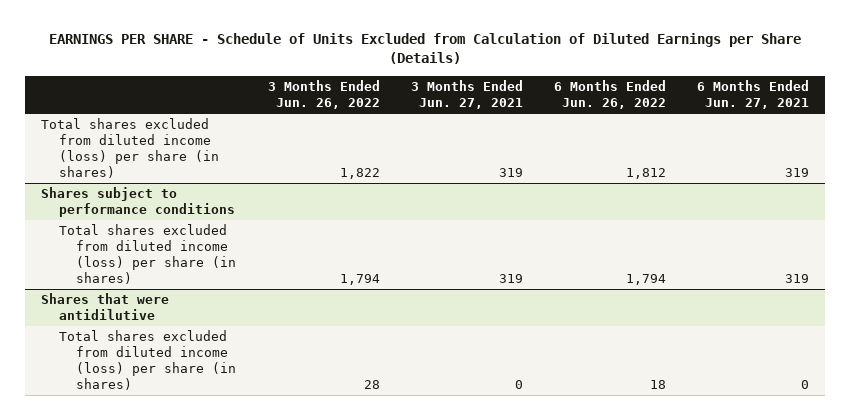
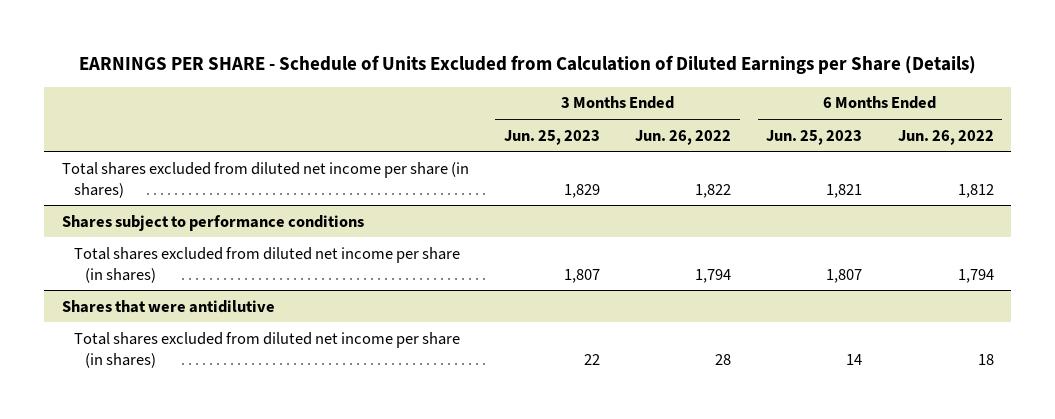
[410,80,523,109] 3 Months Ended Jun. 27, 2021 -> none
[697,80,810,109] 6 Months Ended Jun. 27, 2021 -> none
none -> [503,129,600,145] Jun. 25, 2023
none -> [766,129,863,145] Jun. 25, 2023
[40,118,219,178] Total shares excluded from diluted income (loss) per share (in shares) -> [61,161,469,198] Total shares excluded from diluted net income per share (in shares)
[58,224,237,284] Total shares excluded from diluted income (loss) per share (in shares) -> [73,246,460,283] Total shares excluded from diluted net income per share (in shares)
[58,330,237,390] Total shares excluded from diluted income (loss) per share (in shares) -> [73,331,460,368] Total shares excluded from diluted net income per share (in shares)

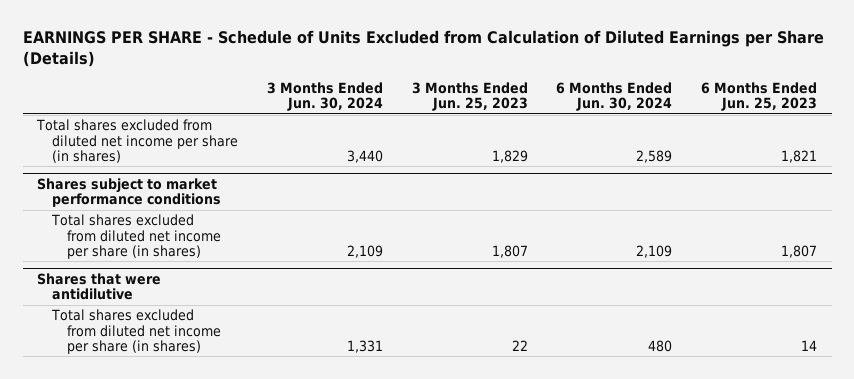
[635,129,732,145] Jun. 26, 2022 -> none
[897,129,994,145] Jun. 26, 2022 -> none
none -> [266,81,383,112] 3 Months Ended Jun. 30, 2024
none -> [556,81,673,112] 6 Months Ended Jun. 30, 2024
[61,214,364,231] Shares subject to performance conditions -> [36,177,221,208] Shares subject to market performance conditions

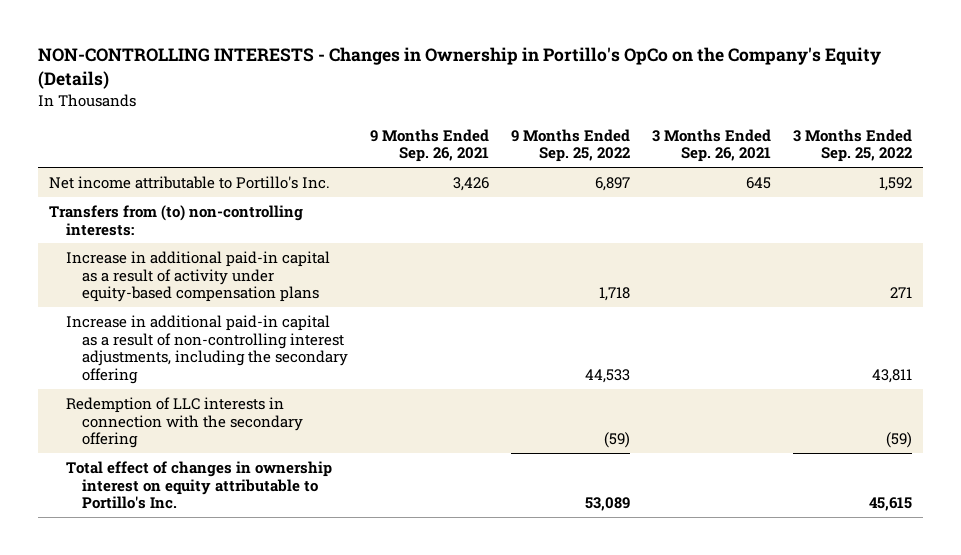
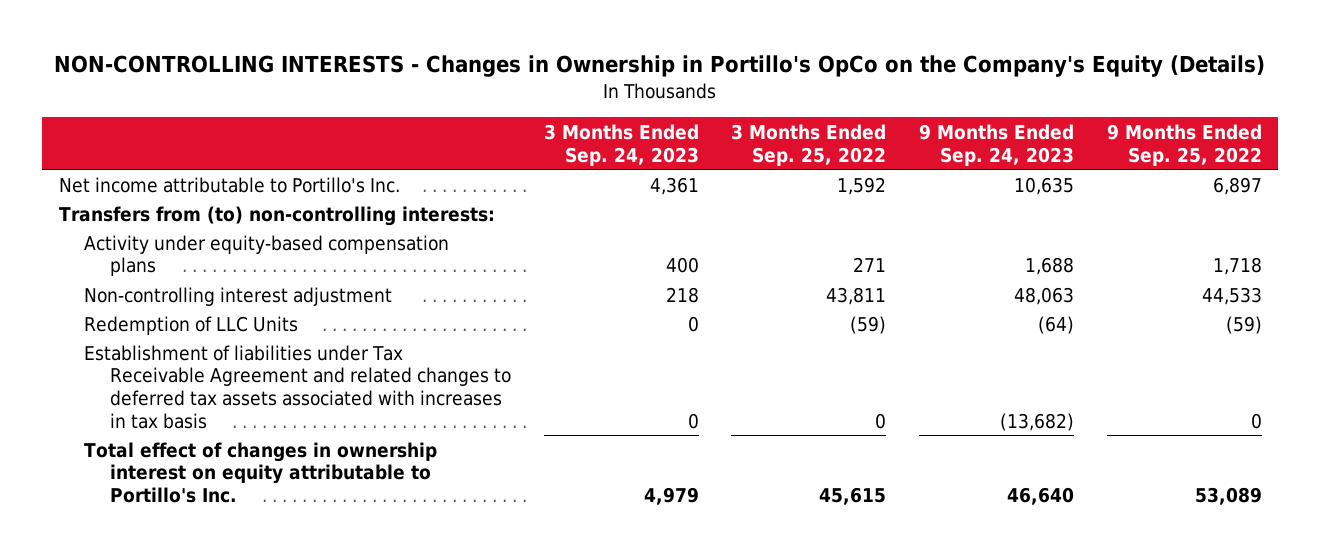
[370,128,490,163] 9 Months Ended Sep. 26, 2021 -> none
[652,128,772,163] 3 Months Ended Sep. 26, 2021 -> none
none -> [543,123,699,166] 3 Months Ended Sep. 24, 2023
none -> [919,123,1075,166] 9 Months Ended Sep. 24, 2023
[65,250,330,303] Increase in additional paid-in capital as a result of activity under equity-based compensation plans -> [84,234,450,277] Activity under equity-based compensation plans
[65,314,349,384] Increase in additional paid-in capital as a result of non-controlling interest adjustments, including the secondary offering -> [84,286,393,306] Non-controlling interest adjustment
[65,396,304,449] Redemption of LLC interests in connection with the secondary offering -> [84,315,299,335] Redemption of LLC Units
none -> [84,344,512,429] Establishment of liabilities under Tax Receivable Agreement and related changes to deferred tax assets associated with increases in tax basis

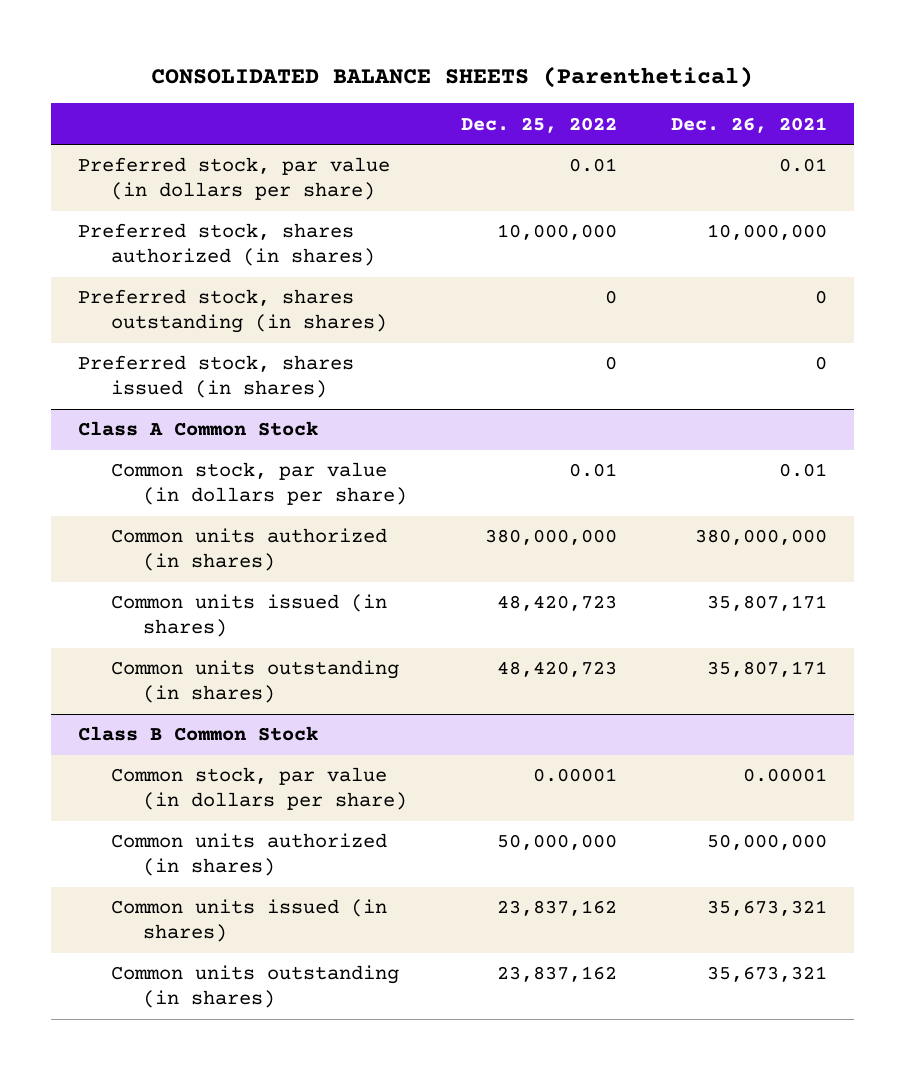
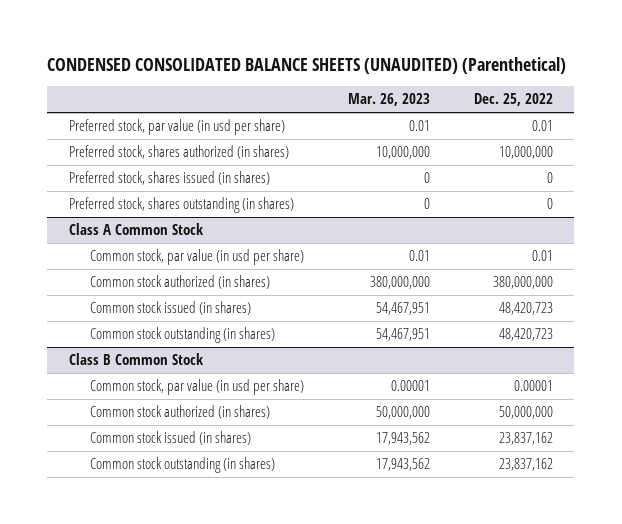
[151,65,754,88] CONSOLIDATED BALANCE SHEETS (Parenthetical) -> [47,56,567,74] CONDENSED CONSOLIDATED BALANCE SHEETS (UNAUDITED) (Parenthetical)
[670,116,827,133] Dec. 26, 2021 -> none
none -> [347,93,430,107] Mar. 26, 2023
[78,157,391,201] Preferred stock, par value (in dollars per share) -> [69,119,286,136] Preferred stock, par value (in usd per share)
[78,289,387,334] Preferred stock, shares outstanding (in shares) -> [69,197,295,214] Preferred stock, shares outstanding (in shares)
[110,462,408,506] Common stock, par value (in dollars per share) -> [90,249,305,266] Common stock, par value (in usd per share)
[110,528,387,572] Common units authorized (in shares) -> [90,275,271,290] Common stock authorized (in shares)
[110,594,387,638] Common units issued (in shares) -> [90,301,252,316] Common stock issued (in shares)
[110,660,399,704] Common units outstanding (in shares) -> [90,327,276,344] Common stock outstanding (in shares)
[110,767,408,811] Common stock, par value (in dollars per share) -> [90,379,305,396] Common stock, par value (in usd per share)
[110,833,387,877] Common units authorized (in shares) -> [90,405,271,420] Common stock authorized (in shares)
[110,899,387,943] Common units issued (in shares) -> [90,431,252,446] Common stock issued (in shares)
[110,965,399,1009] Common units outstanding (in shares) -> [90,457,276,474] Common stock outstanding (in shares)

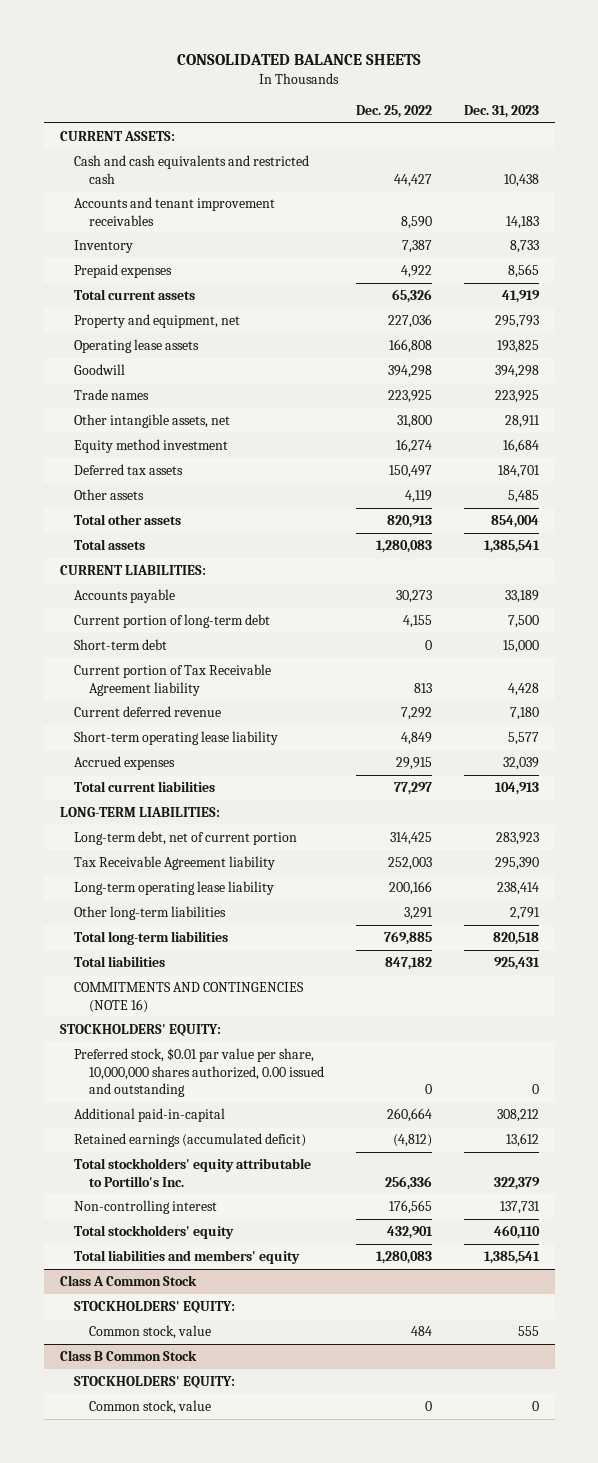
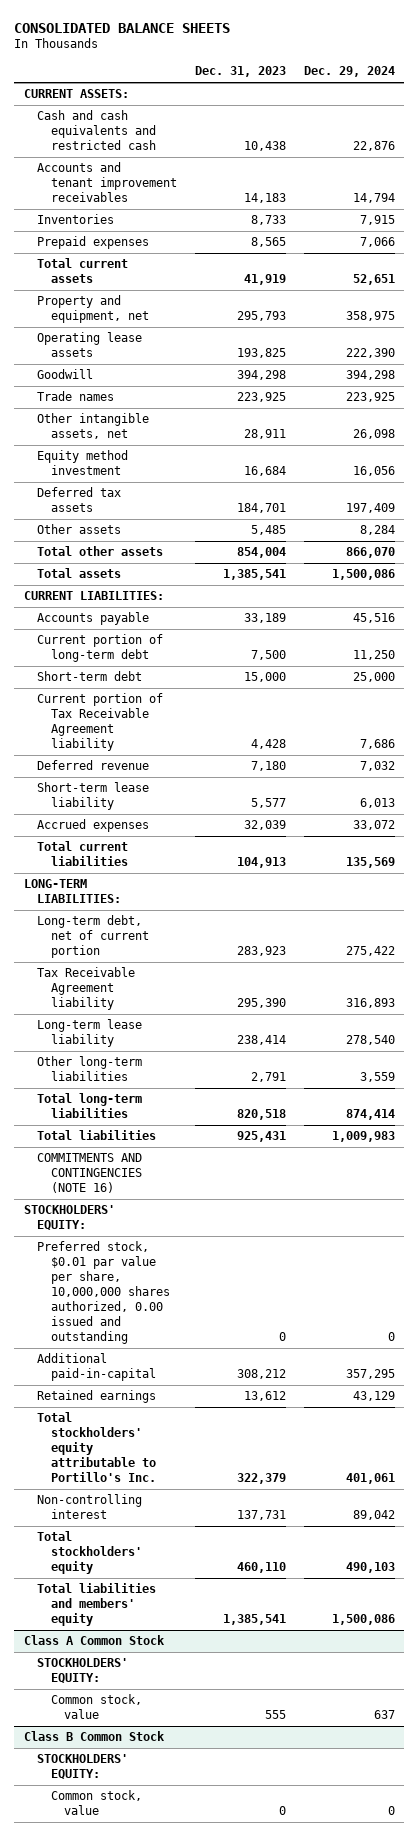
[356,105,433,119] Dec. 25, 2022 -> none
none -> [304,66,396,78] Dec. 29, 2024
[74,240,134,254] Inventory -> [37,214,115,225] Inventories
[74,706,222,718] Current deferred revenue -> [37,760,150,771] Deferred revenue
[74,731,279,746] Short-term operating lease liability -> [37,782,150,811] Short-term lease liability
[74,881,275,896] Long-term operating lease liability -> [37,1019,143,1048] Long-term lease liability
[74,1133,307,1148] Retained earnings (accumulated deficit) -> [37,1390,157,1404] Retained earnings

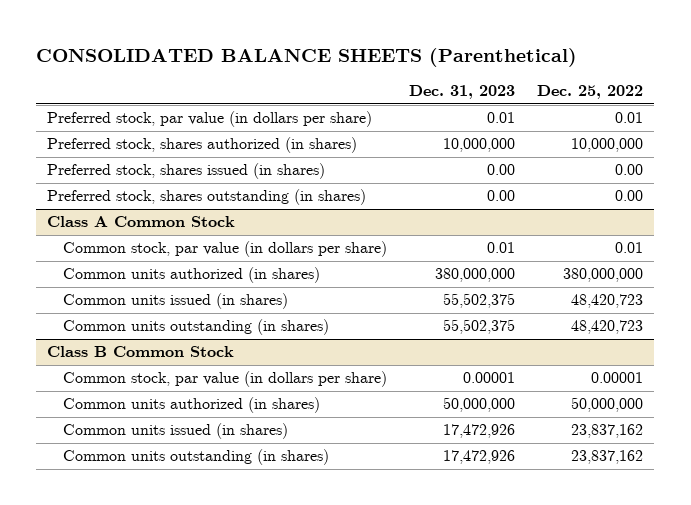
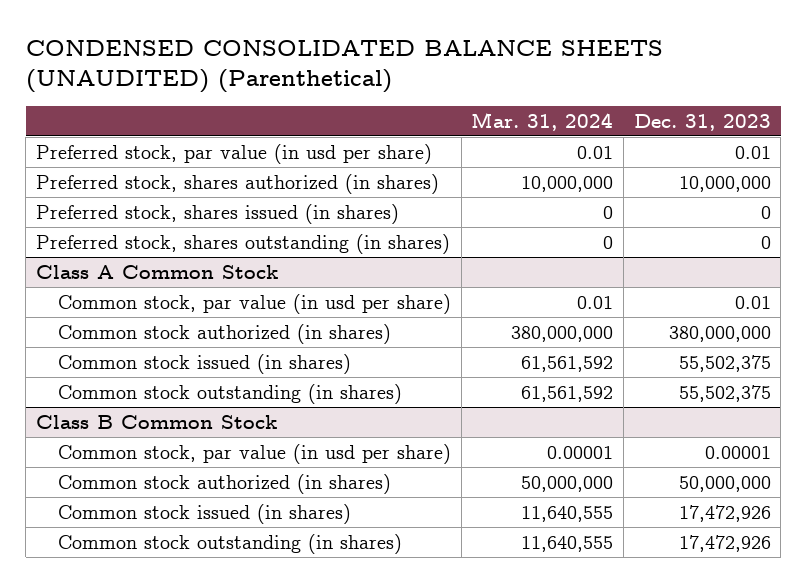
[36,47,578,67] CONSOLIDATED BALANCE SHEETS (Parenthetical) -> [25,40,663,94] CONDENSED CONSOLIDATED BALANCE SHEETS (UNAUDITED) (Parenthetical)
[537,85,644,100] Dec. 25, 2022 -> none
none -> [471,111,614,131] Mar. 31, 2024
[47,111,373,128] Preferred stock, par value (in dollars per share) -> [35,143,432,164] Preferred stock, par value (in usd per share)
[487,164,516,176] 0.00 -> [760,205,771,219] 0
[487,190,516,202] 0.00 -> [760,235,771,249] 0
[63,241,388,258] Common stock, par value (in dollars per share) -> [57,293,451,314] Common stock, par value (in usd per share)
[63,267,321,284] Common units authorized (in shares) -> [57,323,391,344] Common stock authorized (in shares)
[63,293,289,310] Common units issued (in shares) -> [57,353,351,374] Common stock issued (in shares)
[63,319,330,336] Common units outstanding (in shares) -> [57,383,402,404] Common stock outstanding (in shares)
[63,371,388,388] Common stock, par value (in dollars per share) -> [57,443,451,464] Common stock, par value (in usd per share)
[63,397,321,414] Common units authorized (in shares) -> [57,473,391,494] Common stock authorized (in shares)
[63,423,289,440] Common units issued (in shares) -> [57,503,351,524] Common stock issued (in shares)
[63,449,330,466] Common units outstanding (in shares) -> [57,533,402,554] Common stock outstanding (in shares)

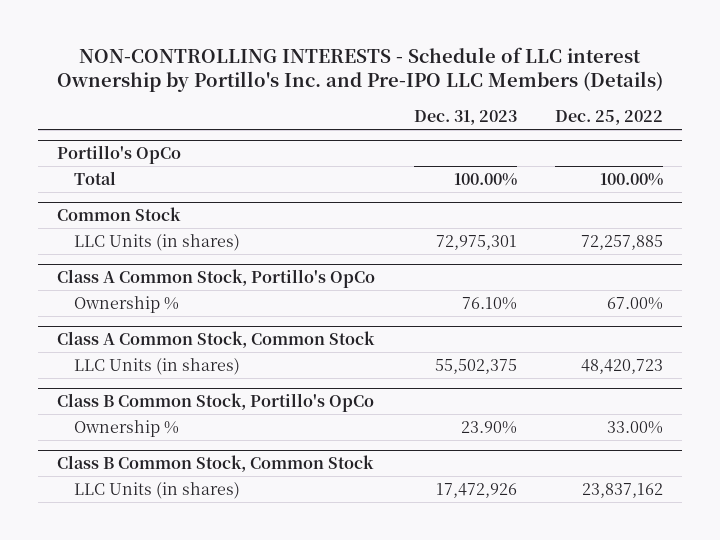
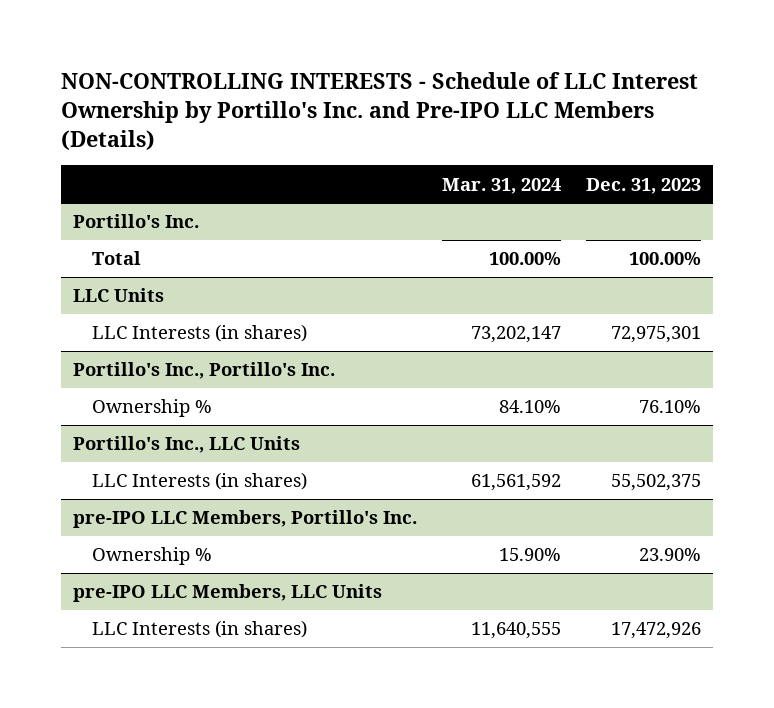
[57,46,664,93] NON-CONTROLLING INTERESTS - Schedule of LLC interest Ownership by Portillo's Inc. and Pre-IPO LLC Members (Details) -> [60,72,698,150] NON-CONTROLLING INTERESTS - Schedule of LLC Interest Ownership by Portillo's Inc. and Pre-IPO LLC Members (Details)
[554,110,663,126] Dec. 25, 2022 -> none
none -> [442,177,562,194] Mar. 31, 2024
[57,144,182,164] Portillo's OpCo -> [73,214,200,229] Portillo's Inc.
[57,268,376,288] Class A Common Stock, Portillo's OpCo -> none
[57,206,182,221] Common Stock -> [73,288,165,303] LLC Units
[73,233,240,251] LLC Units (in shares) -> [91,324,307,343] LLC Interests (in shares)
none -> [73,362,336,380] Portillo's Inc., Portillo's Inc.
[57,330,376,348] Class A Common Stock, Common Stock -> none
[57,392,375,412] Class B Common Stock, Portillo's OpCo -> none
none -> [73,436,301,454] Portillo's Inc., LLC Units
[73,357,240,375] LLC Units (in shares) -> [91,472,307,491] LLC Interests (in shares)
none -> [73,510,418,529] pre-IPO LLC Members, Portillo's Inc.
[57,454,375,472] Class B Common Stock, Common Stock -> none
none -> [73,584,383,603] pre-IPO LLC Members, LLC Units
[73,481,240,499] LLC Units (in shares) -> [91,620,307,639] LLC Interests (in shares)

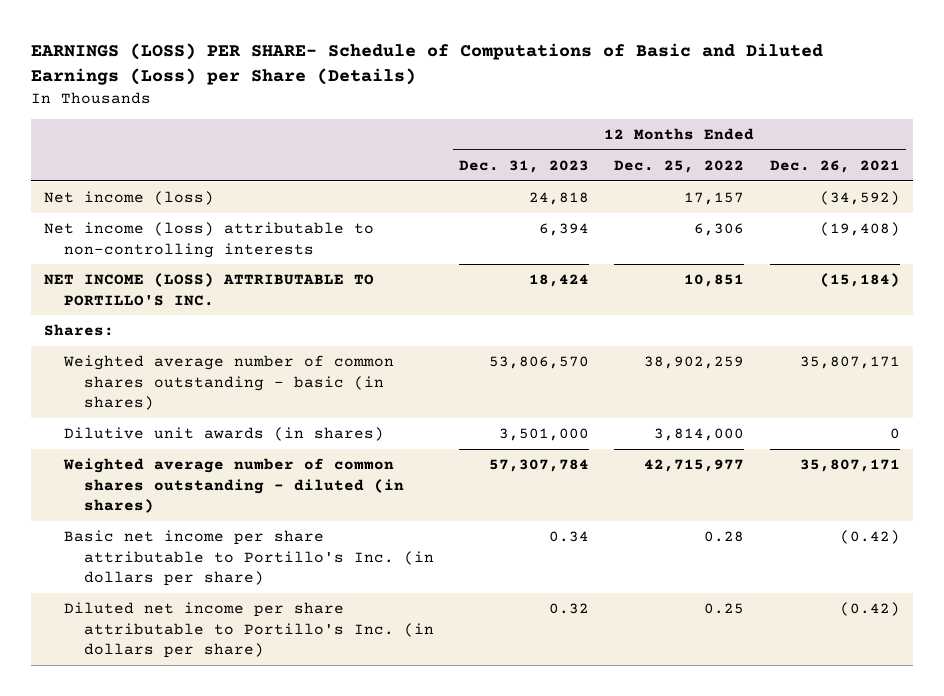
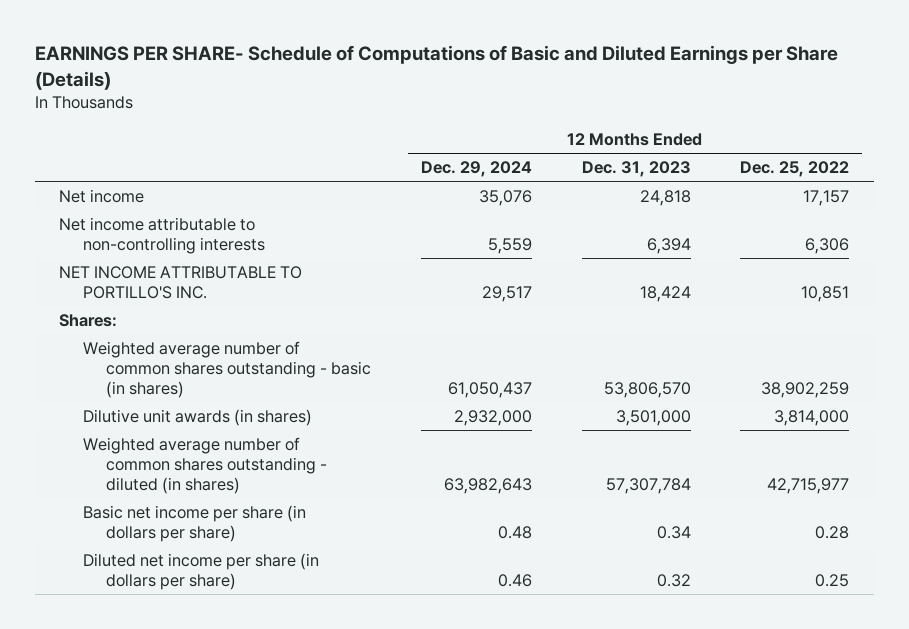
[31,43,824,86] EARNINGS (LOSS) PER SHARE- Schedule of Computations of Basic and Diluted Earnings (Loss) per Share (Details) -> [34,45,838,91] EARNINGS PER SHARE- Schedule of Computations of Basic and Diluted Earnings per Share (Details)
[769,160,900,174] Dec. 26, 2021 -> none
none -> [420,161,532,178] Dec. 29, 2024
[44,191,215,206] Net income (loss) -> [59,188,145,203] Net income
[44,222,375,258] Net income (loss) attributable to non-controlling interests -> [59,216,265,255] Net income attributable to non-controlling interests
[44,273,375,306] NET INCOME (LOSS) ATTRIBUTABLE TO PORTILLO'S INC. -> [59,265,303,300] NET INCOME ATTRIBUTABLE TO PORTILLO'S INC.
[63,530,434,587] Basic net income per share attributable to Portillo's Inc. (in dollars per share) -> [82,504,306,543] Basic net income per share (in dollars per share)
[63,602,434,659] Diluted net income per share attributable to Portillo's Inc. (in dollars per share) -> [82,552,319,591] Diluted net income per share (in dollars per share)

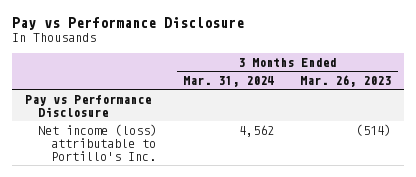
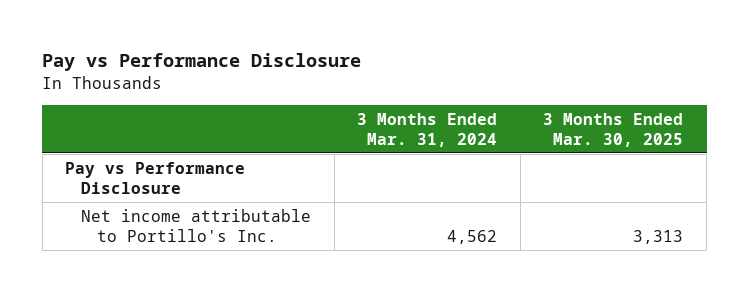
[300,74,392,87] Mar. 26, 2023 -> none
none -> [543,112,684,147] 3 Months Ended Mar. 30, 2025
[38,123,158,162] Net income (loss) attributable to Portillo's Inc. -> [81,208,312,242] Net income attributable to Portillo's Inc.

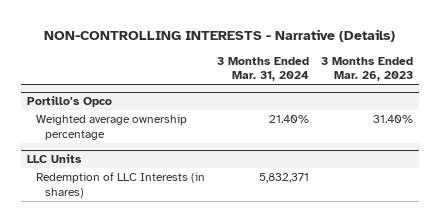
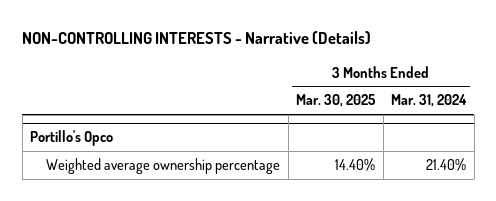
[321,56,414,82] 3 Months Ended Mar. 26, 2023 -> none
none -> [296,94,377,108] Mar. 30, 2025
[27,154,83,164] LLC Units -> none
[36,172,206,198] Redemption of LLC Interests (in shares) -> none

